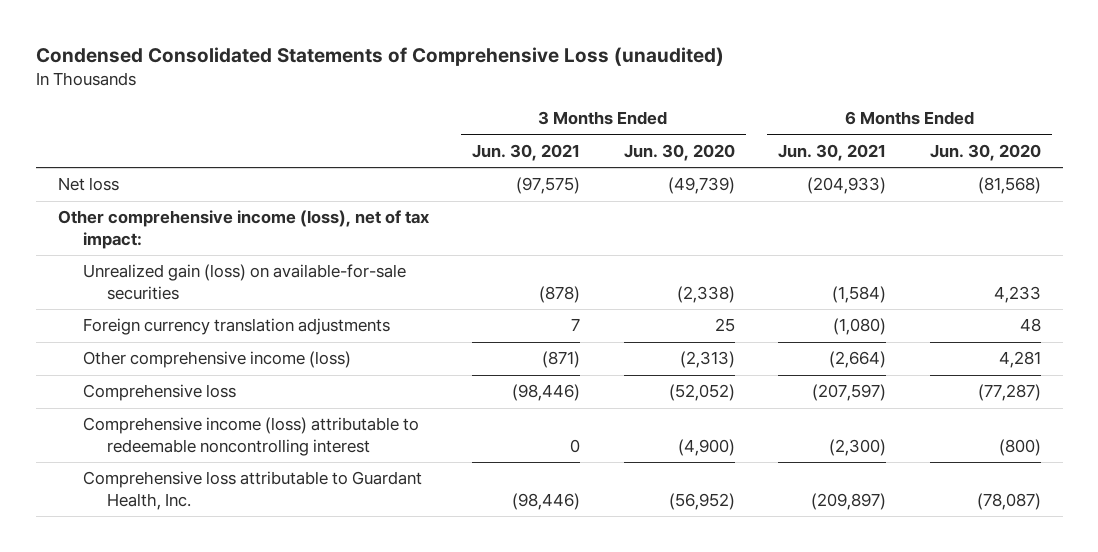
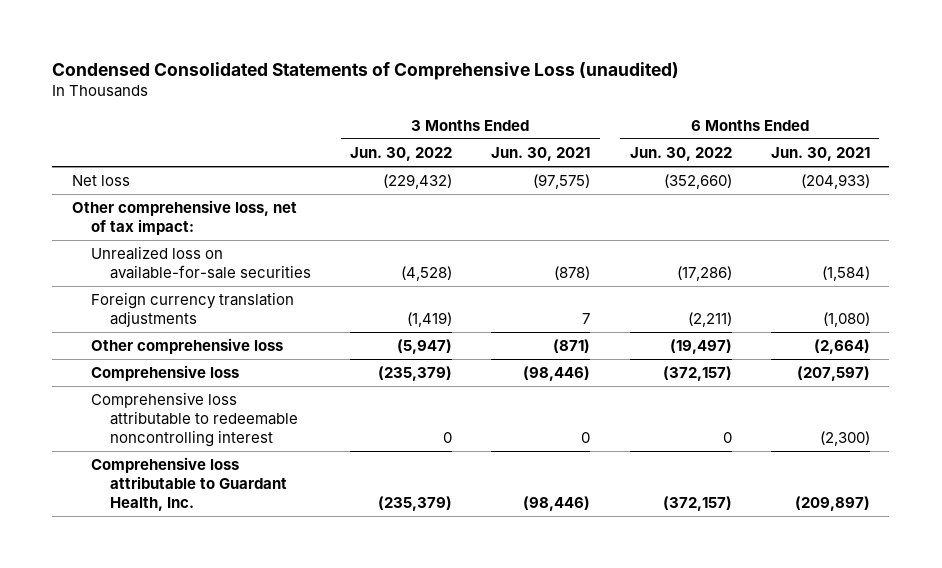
[623,143,735,161] Jun. 30, 2020 -> none
[929,143,1041,161] Jun. 30, 2020 -> none
none -> [350,146,453,161] Jun. 30, 2022
none -> [629,146,732,161] Jun. 30, 2022
[57,210,429,249] Other comprehensive income (loss), net of tax impact: -> [71,200,297,235] Other comprehensive loss, net of tax impact:
[82,264,406,300] Unrealized gain (loss) on available-for-sale securities -> [91,246,312,279] Unrealized loss on available-for-sale securities
[82,351,351,369] Other comprehensive income (loss) -> [91,338,284,355] Other comprehensive loss
[82,417,419,456] Comprehensive income (loss) attributable to redeemable noncontrolling interest -> [91,392,299,447] Comprehensive loss attributable to redeemable noncontrolling interest

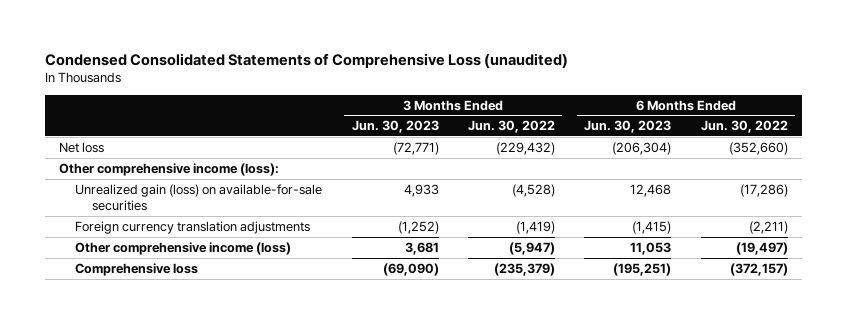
[491,146,591,161] Jun. 30, 2021 -> none
[770,146,870,161] Jun. 30, 2021 -> none
none -> [351,120,439,134] Jun. 30, 2023
none -> [584,120,672,134] Jun. 30, 2023
[71,200,297,235] Other comprehensive loss, net of tax impact: -> [59,162,280,176] Other comprehensive income (loss):
[91,246,312,279] Unrealized loss on available-for-sale securities -> [75,183,323,211] Unrealized gain (loss) on available-for-sale securities
[91,338,284,355] Other comprehensive loss -> [75,241,292,255] Other comprehensive income (loss)
[91,392,299,447] Comprehensive loss attributable to redeemable noncontrolling interest -> none
[91,457,288,511] Comprehensive loss attributable to Guardant Health, Inc. -> none

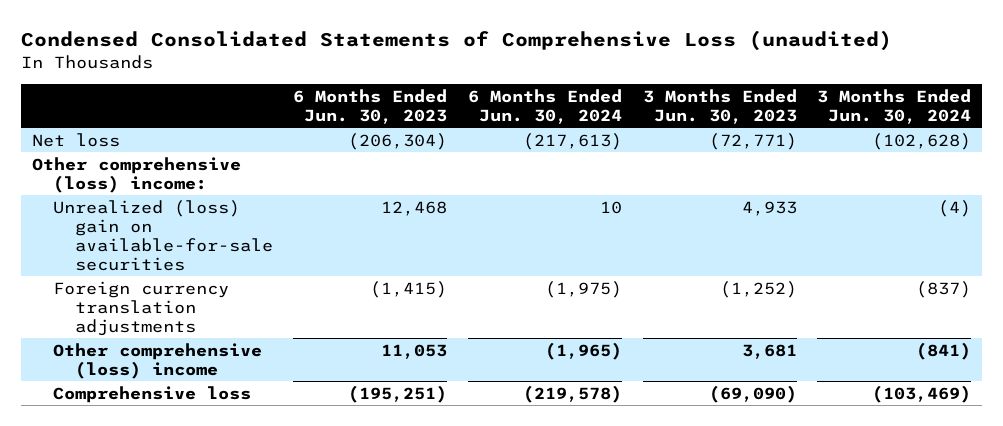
[467,120,555,134] Jun. 30, 2022 -> none
[700,120,788,134] Jun. 30, 2022 -> none
none -> [468,88,623,124] 6 Months Ended Jun. 30, 2024
none -> [817,88,972,124] 3 Months Ended Jun. 30, 2024
[59,162,280,176] Other comprehensive income (loss): -> [31,156,241,193] Other comprehensive (loss) income:
[75,183,323,211] Unrealized gain (loss) on available-for-sale securities -> [53,199,273,271] Unrealized (loss) gain on available-for-sale securities
[75,241,292,255] Other comprehensive income (loss) -> [53,342,263,379] Other comprehensive (loss) income

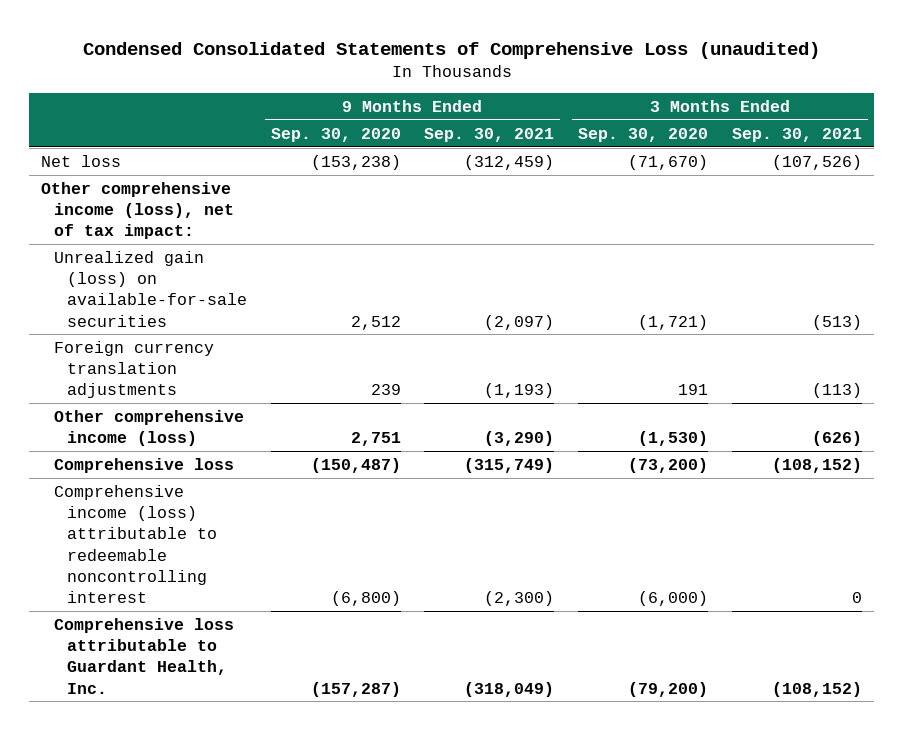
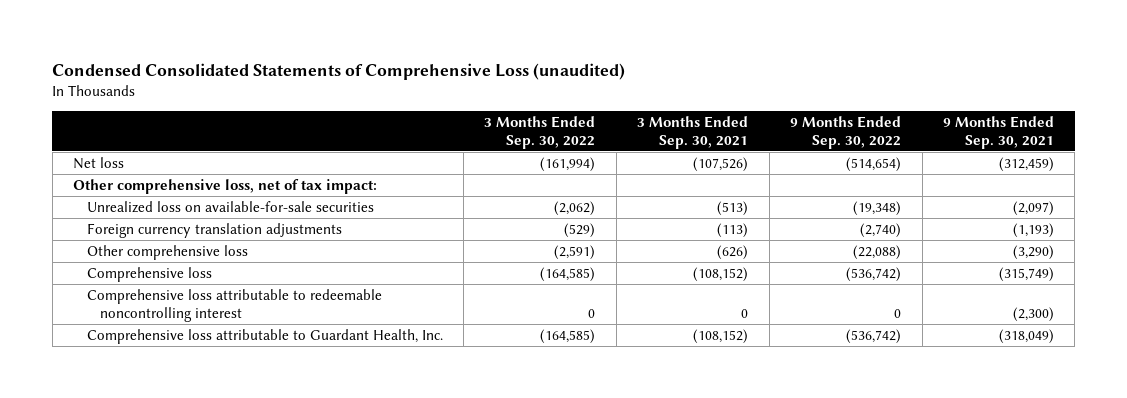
[270,127,401,142] Sep. 30, 2020 -> none
[578,127,709,142] Sep. 30, 2020 -> none
none -> [484,115,596,149] 3 Months Ended Sep. 30, 2022
none -> [790,115,902,149] 9 Months Ended Sep. 30, 2022
[41,181,234,240] Other comprehensive income (loss), net of tax impact: -> [73,178,378,194] Other comprehensive loss, net of tax impact:
[53,250,247,327] Unrealized gain (loss) on available-for-sale securities -> [86,200,374,213] Unrealized loss on available-for-sale securities
[53,409,244,447] Other comprehensive income (loss) -> [86,244,248,260] Other comprehensive loss
[53,484,217,604] Comprehensive income (loss) attributable to redeemable noncontrolling interest -> [86,288,382,322] Comprehensive loss attributable to redeemable noncontrolling interest

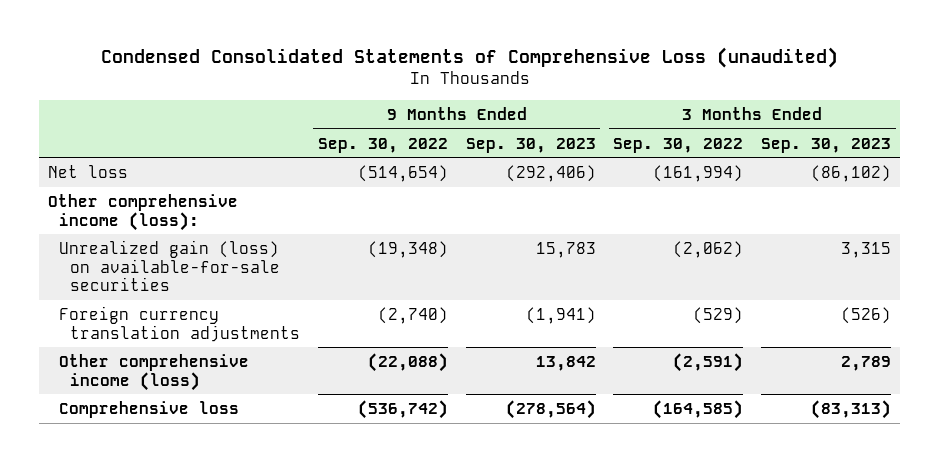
[637,115,749,149] 3 Months Ended Sep. 30, 2021 -> none
[943,115,1055,149] 9 Months Ended Sep. 30, 2021 -> none
none -> [465,137,596,153] Sep. 30, 2023
none -> [761,137,892,153] Sep. 30, 2023
[73,178,378,194] Other comprehensive loss, net of tax impact: -> [48,193,239,231] Other comprehensive income (loss):
[86,200,374,213] Unrealized loss on available-for-sale securities -> [59,239,281,292] Unrealized gain (loss) on available-for-sale securities
[86,244,248,260] Other comprehensive loss -> [59,353,250,391] Other comprehensive income (loss)
[86,288,382,322] Comprehensive loss attributable to redeemable noncontrolling interest -> none
[86,328,443,344] Comprehensive loss attributable to Guardant Health, Inc. -> none

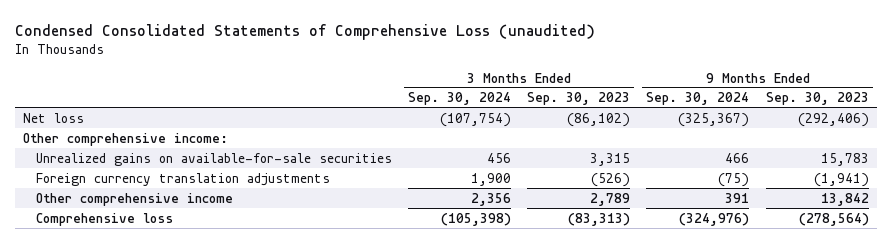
[317,137,448,153] Sep. 30, 2022 -> none
[613,137,744,153] Sep. 30, 2022 -> none
none -> [408,92,512,106] Sep. 30, 2024
none -> [646,92,750,106] Sep. 30, 2024
[48,193,239,231] Other comprehensive income (loss): -> [22,132,228,146] Other comprehensive income:
[59,239,281,292] Unrealized gain (loss) on available-for-sale securities -> [35,152,392,166] Unrealized gains on available-for-sale securities
[59,353,250,391] Other comprehensive income (loss) -> [35,192,233,206] Other comprehensive income

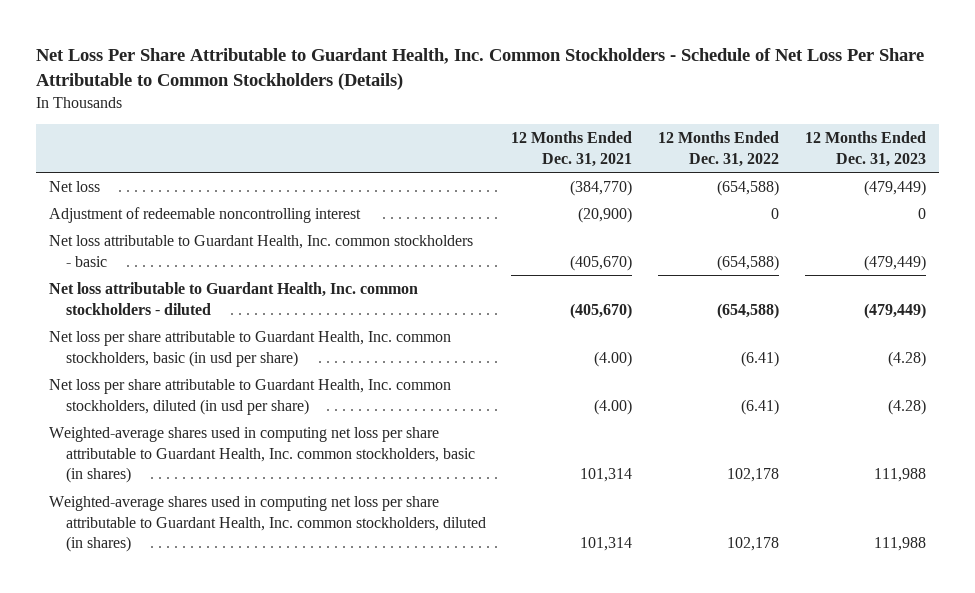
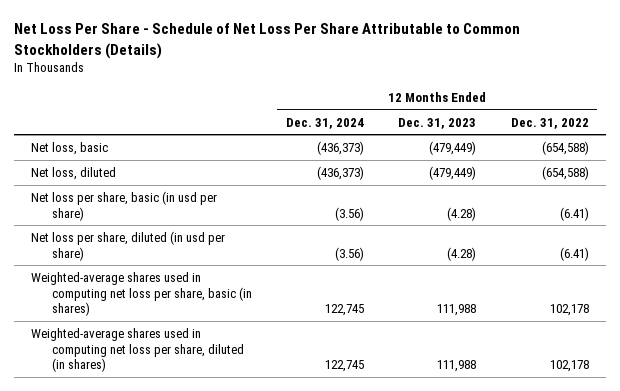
[35,47,924,90] Net Loss Per Share Attributable to Guardant Health, Inc. Common Stockholders - Schedule of Net Loss Per Share Attributable to Common Stockholders (Details) -> [14,23,521,59] Net Loss Per Share - Schedule of Net Loss Per Share Attributable to Common Stockholders (Details)
[511,130,633,167] 12 Months Ended Dec. 31, 2021 -> none
none -> [286,117,365,129] Dec. 31, 2024
[48,180,100,192] Net loss -> none
[48,206,361,223] Adjustment of redeemable noncontrolling interest -> none
[48,234,473,267] Net loss attributable to Guardant Health, Inc. common stockholders - basic -> [31,141,109,155] Net loss, basic
[48,281,418,315] Net loss attributable to Guardant Health, Inc. common stockholders - diluted -> [31,166,117,180] Net loss, diluted
[48,330,451,367] Net loss per share attributable to Guardant Health, Inc. common stockholders, basic (in usd per share) -> [31,190,218,221] Net loss per share, basic (in usd per share)
[48,378,451,415] Net loss per share attributable to Guardant Health, Inc. common stockholders, diluted (in usd per share) -> [31,230,226,261] Net loss per share, diluted (in usd per share)
[48,426,475,484] Weighted-average shares used in computing net loss per share attributable to Guardant Health, Inc. common stockholders, basic (in shares) -> [31,271,252,317] Weighted-average shares used in computing net loss per share, basic (in shares)
[48,495,486,553] Weighted-average shares used in computing net loss per share attributable to Guardant Health, Inc. common stockholders, diluted (in shares) -> [31,327,244,373] Weighted-average shares used in computing net loss per share, diluted (in shares)

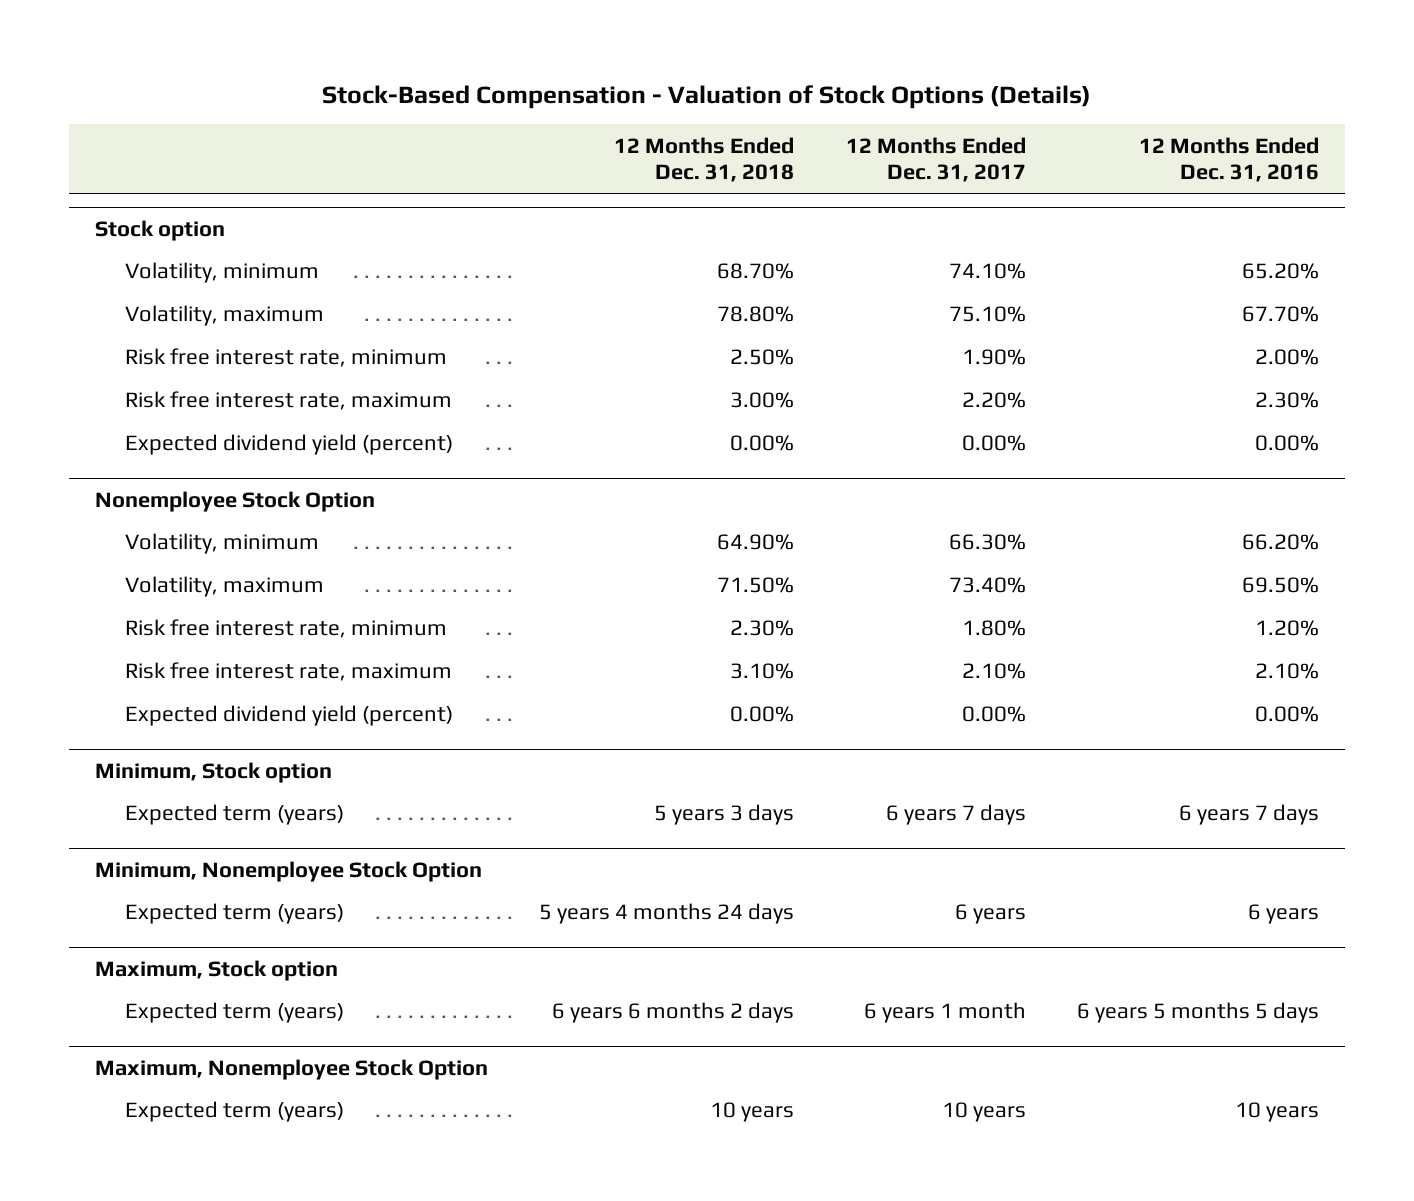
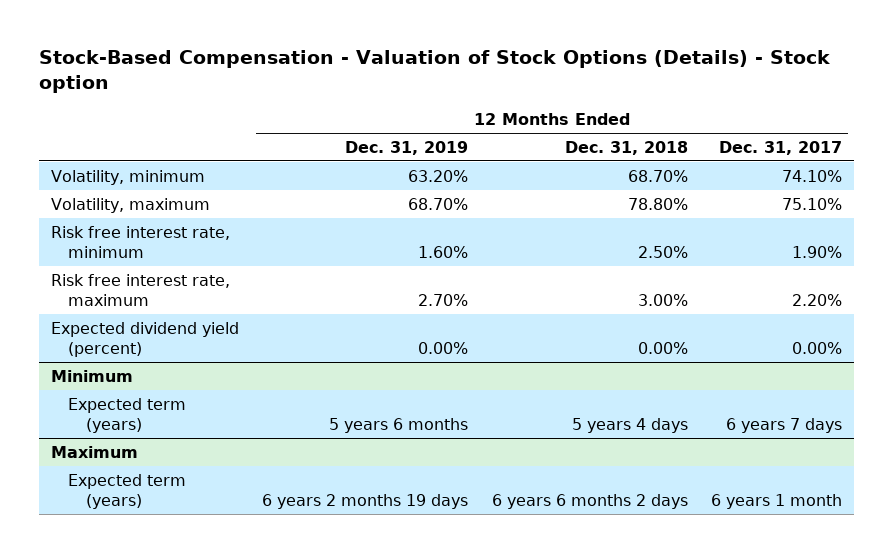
[321,84,1091,109] Stock-Based Compensation - Valuation of Stock Options (Details) -> [39,50,831,94] Stock-Based Compensation - Valuation of Stock Options (Details) - Stock option
[1139,136,1320,183] 12 Months Ended Dec. 31, 2016 -> none
none -> [345,140,469,155] Dec. 31, 2019
[94,219,225,241] Stock option -> none
[94,490,375,512] Nonemployee Stock Option -> none
[125,533,320,555] Volatility, minimum -> none
[125,576,325,598] Volatility, maximum -> none
[125,619,448,639] Risk free interest rate, minimum -> none
[125,662,453,682] Risk free interest rate, maximum -> none
[125,705,454,727] Expected dividend yield (percent) -> none
[94,761,332,783] Minimum, Stock option -> none
[94,860,482,882] Minimum, Nonemployee Stock Option -> none
[125,903,345,925] Expected term (years) -> none
[94,959,338,981] Maximum, Stock option -> none
none -> [50,369,133,382] Minimum
[654,804,795,826] 5 years 3 days -> [571,417,688,433] 5 years 4 days
none -> [50,445,138,458] Maximum
[94,1058,488,1080] Maximum, Nonemployee Stock Option -> none
[125,1101,345,1123] Expected term (years) -> none

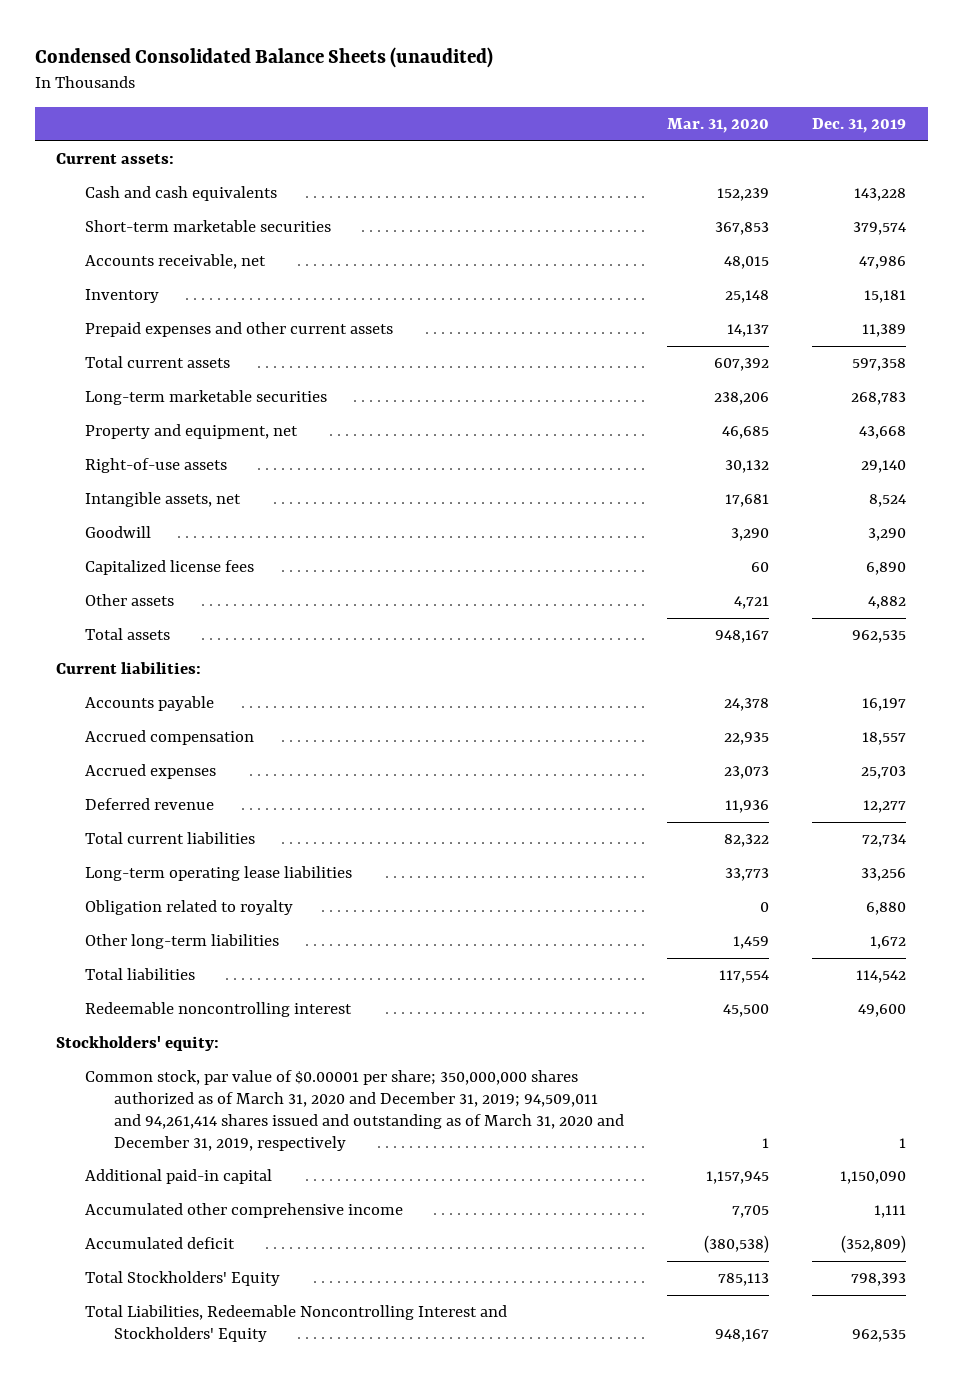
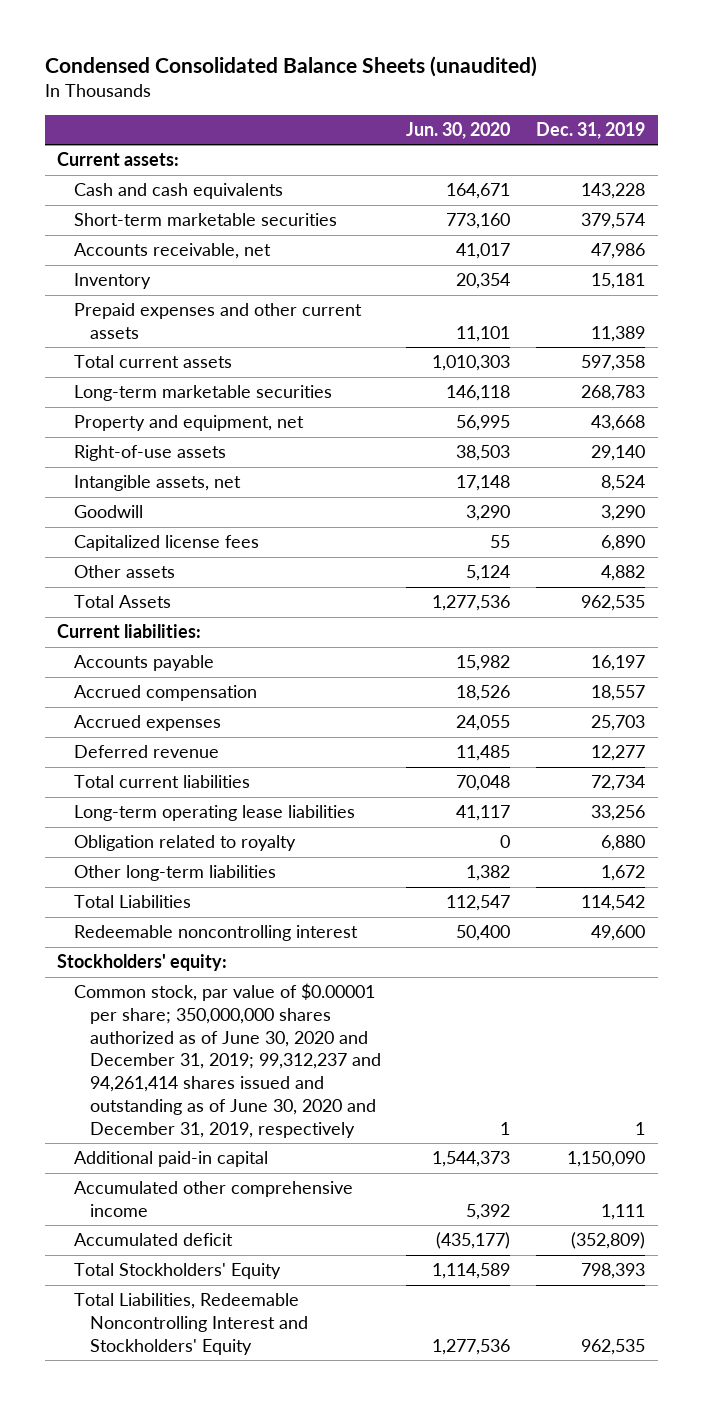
[666,118,769,134] Mar. 31, 2020 -> none
none -> [406,122,511,140] Jun. 30, 2020
[84,628,170,641] Total assets -> [73,595,171,609] Total Assets
[84,968,195,981] Total liabilities -> [73,895,191,909] Total Liabilities
[84,1070,624,1151] Common stock, par value of $0.00001 per share; 350,000,000 shares authorized as of March 31, 2020 and December 31, 2019; 94,509,011 and 94,261,414 shares issued and outstanding as of March 31, 2020 and December 31, 2019, respectively -> [73,983,381,1138] Common stock, par value of $0.00001 per share; 350,000,000 shares authorized as of June 30, 2020 and December 31, 2019; 99,312,237 and 94,261,414 shares issued and outstanding as of June 30, 2020 and December 31, 2019, respectively

